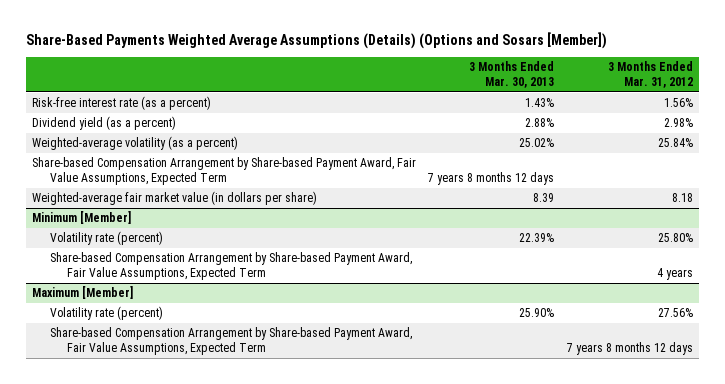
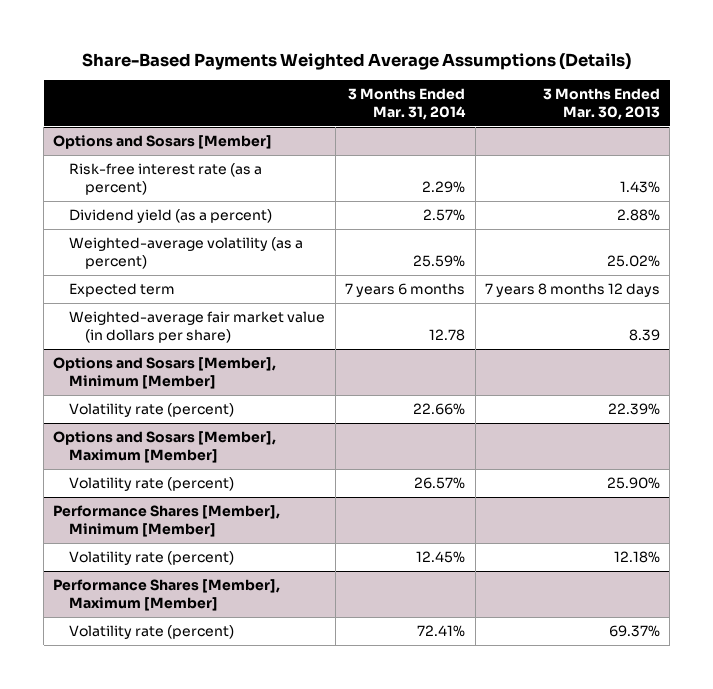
[25,31,607,49] Share-Based Payments Weighted Average Assumptions (Details) (Options and Sosars [Member]) -> [81,52,631,70] Share-Based Payments Weighted Average Assumptions (Details)
[607,61,693,89] 3 Months Ended Mar. 31, 2012 -> none
none -> [348,87,467,121] 3 Months Ended Mar. 31, 2014
none -> [53,135,273,150] Options and Sosars [Member]
[32,157,417,186] Share-based Compensation Arrangement by Share-based Payment Award, Fair Value Assumptions, Expected Term -> [69,283,176,298] Expected term
[32,211,132,225] Minimum [Member] -> none
none -> [53,357,277,390] Options and Sosars [Member], Minimum [Member]
[49,252,412,281] Share-based Compensation Arrangement by Share-based Payment Award, Fair Value Assumptions, Expected Term -> none
[32,286,134,300] Maximum [Member] -> none
none -> [53,431,277,464] Options and Sosars [Member], Maximum [Member]
[49,327,412,356] Share-based Compensation Arrangement by Share-based Payment Award, Fair Value Assumptions, Expected Term -> none
none -> [53,505,281,538] Performance Shares [Member], Minimum [Member]
none -> [69,551,235,566] Volatility rate (percent)
none -> [53,579,281,612] Performance Shares [Member], Maximum [Member]
none -> [69,625,235,640] Volatility rate (percent)

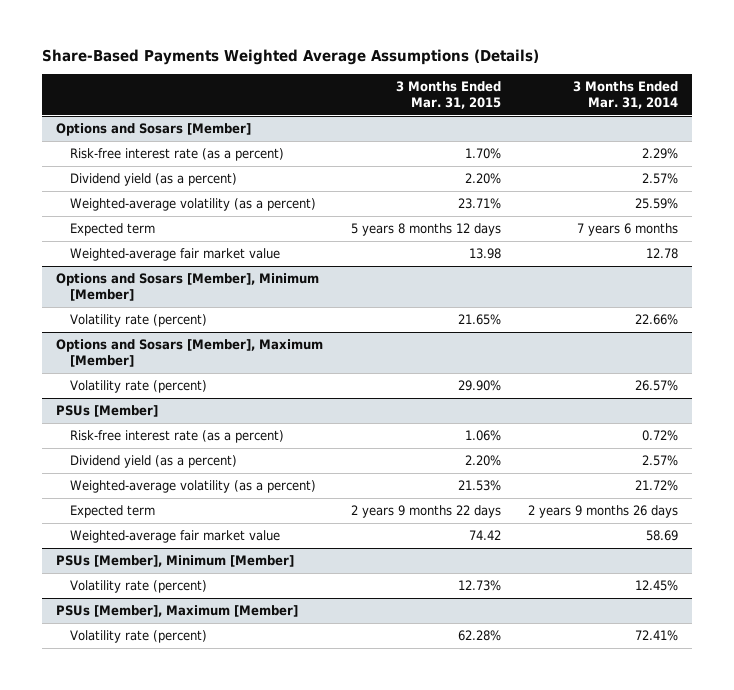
[543,87,661,121] 3 Months Ended Mar. 30, 2013 -> none
none -> [395,81,501,109] 3 Months Ended Mar. 31, 2015
[69,311,326,344] Weighted-average fair market value (in dollars per share) -> [69,248,280,262] Weighted-average fair market value
[53,505,281,538] Performance Shares [Member], Minimum [Member] -> none
none -> [55,405,158,418] PSUs [Member]
none -> [69,430,284,444] Risk-free interest rate (as a percent)
none -> [69,455,237,469] Dividend yield (as a percent)
none -> [69,480,316,494] Weighted-average volatility (as a percent)
none -> [69,505,155,519] Expected term
none -> [69,530,280,544] Weighted-average fair market value
none -> [55,555,294,568] PSUs [Member], Minimum [Member]
[53,579,281,612] Performance Shares [Member], Maximum [Member] -> none
none -> [55,605,298,618] PSUs [Member], Maximum [Member]

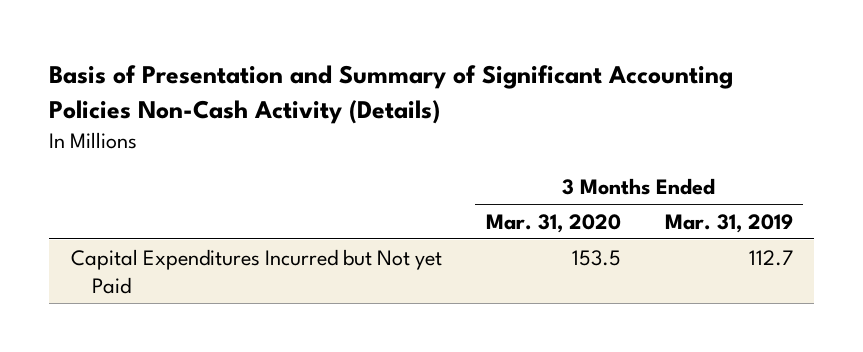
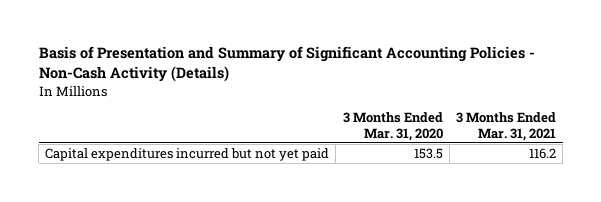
[48,65,733,124] Basis of Presentation and Summary of Significant Accounting Policies Non-Cash Activity (Details) -> [38,46,535,83] Basis of Presentation and Summary of Significant Accounting Policies - Non-Cash Activity (Details)
[664,213,793,233] Mar. 31, 2019 -> none
none -> [455,112,556,141] 3 Months Ended Mar. 31, 2021
[70,248,442,294] Capital Expenditures Incurred but Not yet Paid -> [45,148,330,162] Capital expenditures incurred but not yet paid

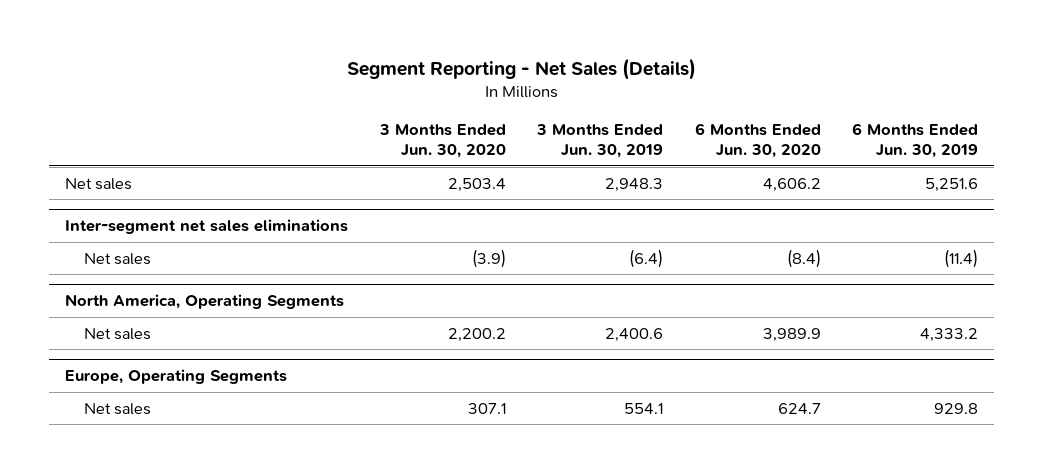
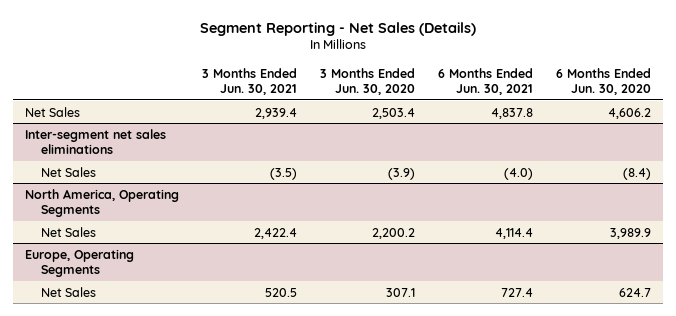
[536,123,664,159] 3 Months Ended Jun. 30, 2019 -> none
[852,122,979,159] 6 Months Ended Jun. 30, 2019 -> none
none -> [201,67,297,96] 3 Months Ended Jun. 30, 2021
none -> [438,67,534,96] 6 Months Ended Jun. 30, 2021
[64,177,132,190] Net sales -> [24,106,80,117] Net Sales
[84,252,152,265] Net sales -> [40,166,96,177] Net Sales
[84,327,152,340] Net sales -> [40,226,96,237] Net Sales
[84,402,152,415] Net sales -> [40,286,96,297] Net Sales

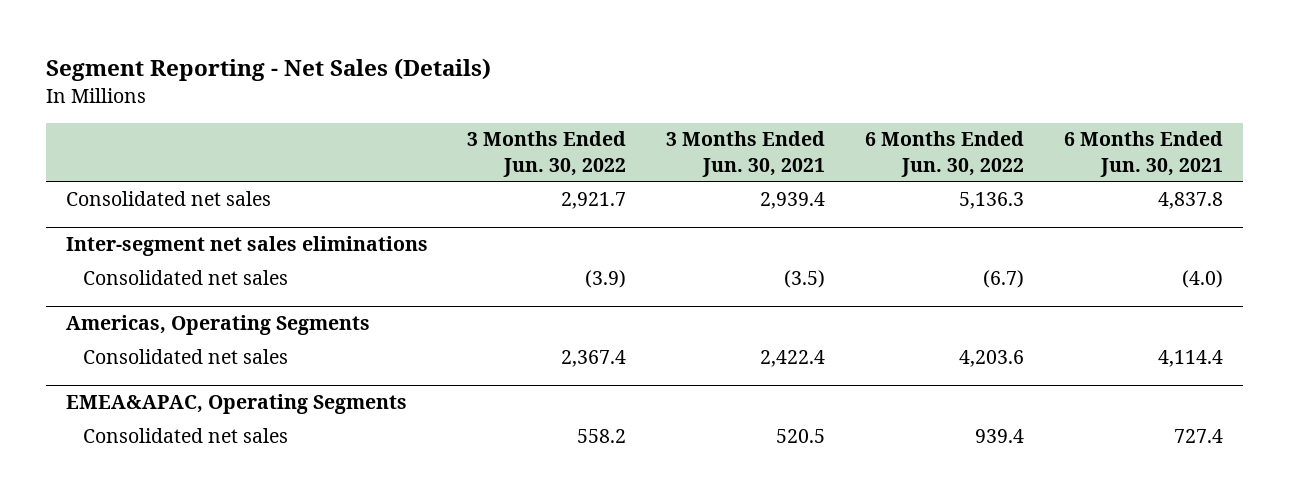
[320,67,416,96] 3 Months Ended Jun. 30, 2020 -> none
[556,67,652,96] 6 Months Ended Jun. 30, 2020 -> none
none -> [467,131,627,177] 3 Months Ended Jun. 30, 2022
none -> [865,131,1025,177] 6 Months Ended Jun. 30, 2022
[24,106,80,117] Net Sales -> [65,190,271,206] Consolidated net sales
[24,248,134,278] Europe, Operating Segments -> none
[40,166,96,177] Net Sales -> [82,269,288,285] Consolidated net sales
[24,188,179,218] North America, Operating Segments -> [65,315,370,336] Americas, Operating Segments
[40,226,96,237] Net Sales -> [82,348,288,364] Consolidated net sales
none -> [65,394,407,415] EMEA&APAC, Operating Segments
[40,286,96,297] Net Sales -> [82,427,288,443] Consolidated net sales

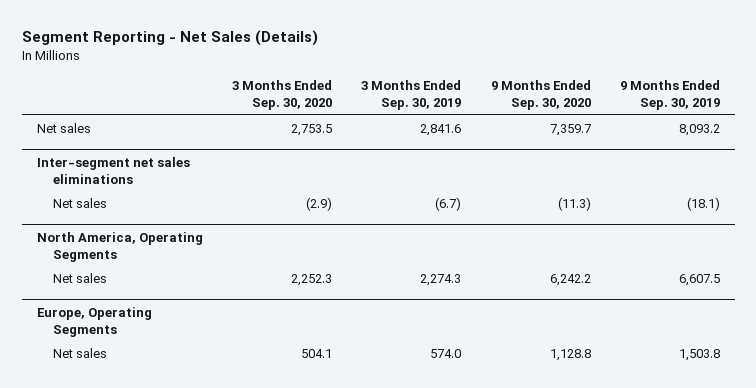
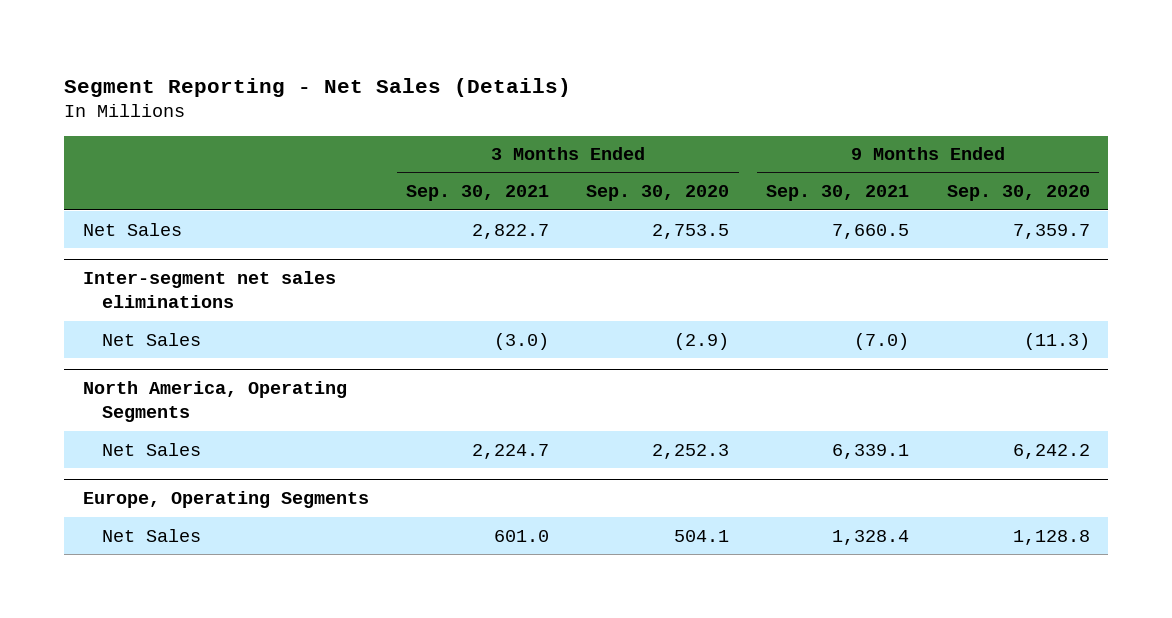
[361,80,462,111] 3 Months Ended Sep. 30, 2019 -> none
[619,80,720,111] 9 Months Ended Sep. 30, 2019 -> none
none -> [405,185,549,202] Sep. 30, 2021
none -> [766,185,910,202] Sep. 30, 2021
[36,123,91,134] Net sales -> [82,222,182,236] Net Sales
[52,198,107,209] Net sales -> [101,332,201,346] Net Sales
[52,273,107,284] Net sales -> [101,442,201,456] Net Sales
[52,348,107,359] Net sales -> [101,528,201,542] Net Sales

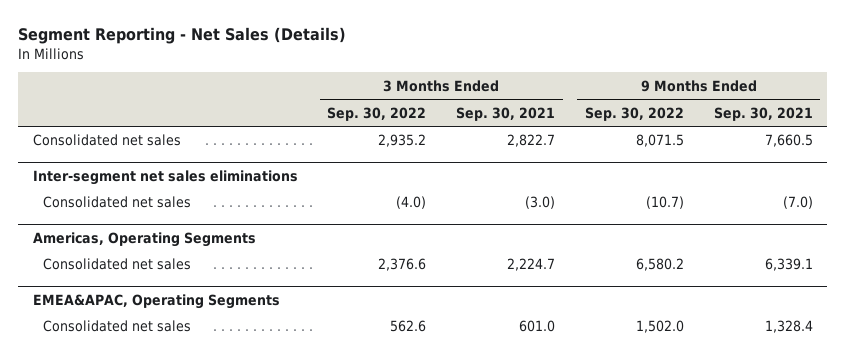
[586,185,730,202] Sep. 30, 2020 -> none
[946,185,1090,202] Sep. 30, 2020 -> none
none -> [327,106,427,121] Sep. 30, 2022
none -> [584,106,684,121] Sep. 30, 2022
[82,222,182,236] Net Sales -> [32,134,181,147] Consolidated net sales
[82,491,369,509] Europe, Operating Segments -> none
[101,332,201,346] Net Sales -> [43,196,192,209] Consolidated net sales
[82,381,347,423] North America, Operating Segments -> [32,231,256,247] Americas, Operating Segments
[101,442,201,456] Net Sales -> [43,258,192,271] Consolidated net sales
none -> [32,293,280,309] EMEA&APAC, Operating Segments
[101,528,201,542] Net Sales -> [43,320,192,333] Consolidated net sales

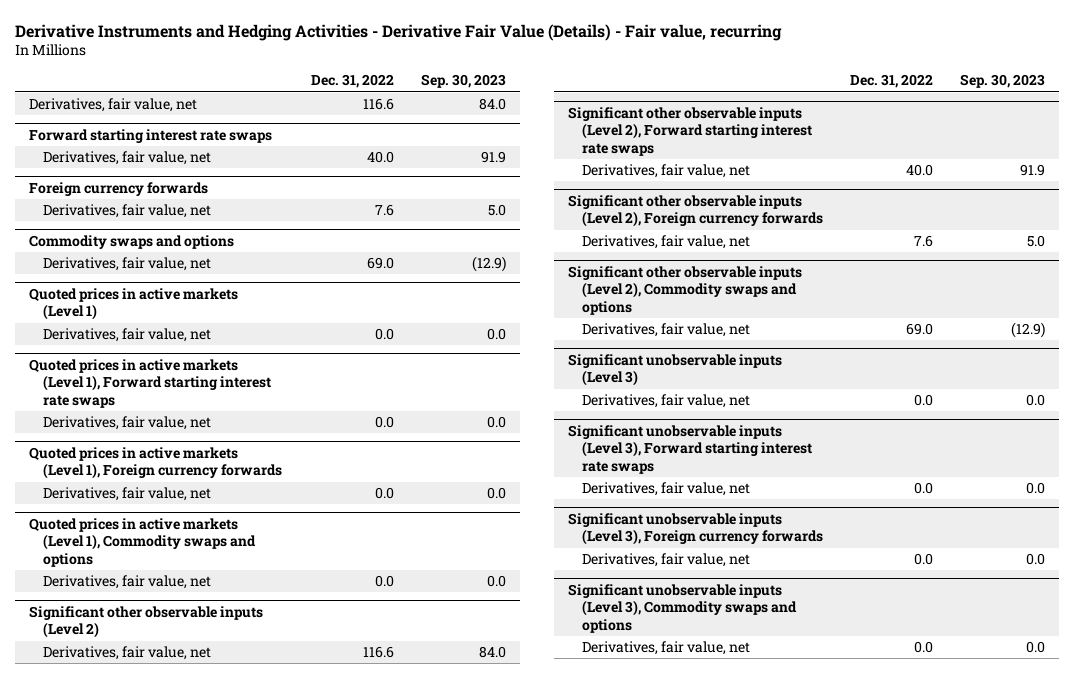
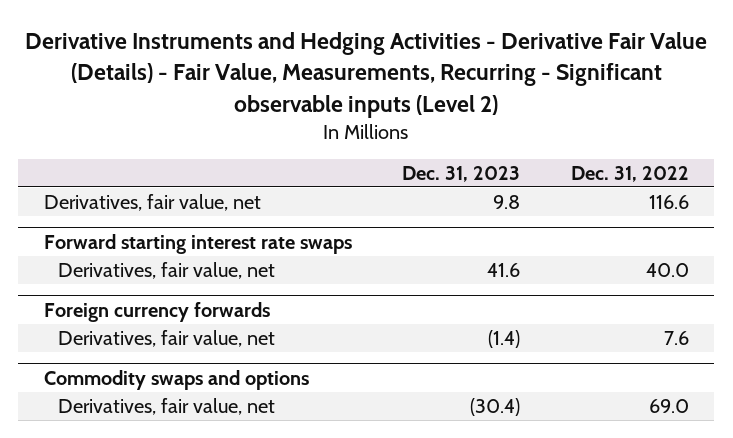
[15,23,783,41] Derivative Instruments and Hedging Activities - Derivative Fair Value (Details) - Fair value, recurring -> [25,32,708,118] Derivative Instruments and Hedging Activities - Derivative Fair Value (Details) - Fair Value, Measurements, Recurring - Significant observable inputs (Level 2)
[420,74,506,89] Sep. 30, 2023 -> none
none -> [402,165,521,182] Dec. 31, 2023
[28,287,238,321] Quoted prices in active markets (Level 1) -> none
[42,328,211,343] Derivatives, fair value, net -> none
[28,358,271,408] Quoted prices in active markets (Level 1), Forward starting interest rate swaps -> none
[42,416,211,431] Derivatives, fair value, net -> none
[28,446,282,480] Quoted prices in active markets (Level 1), Foreign currency forwards -> none
[42,487,211,502] Derivatives, fair value, net -> none
[28,517,256,567] Quoted prices in active markets (Level 1), Commodity swaps and options -> none
[42,575,211,590] Derivatives, fair value, net -> none
[28,605,263,639] Significant other observable inputs (Level 2) -> none
[42,646,211,661] Derivatives, fair value, net -> none
[567,106,812,156] Significant other observable inputs (Level 2), Forward starting interest rate swaps -> none
[581,164,750,179] Derivatives, fair value, net -> none
[567,194,823,228] Significant other observable inputs (Level 2), Foreign currency forwards -> none
[581,235,750,250] Derivatives, fair value, net -> none
[567,265,802,315] Significant other observable inputs (Level 2), Commodity swaps and options -> none
[581,323,750,338] Derivatives, fair value, net -> none
[567,353,782,387] Significant unobservable inputs (Level 3) -> none
[581,394,750,409] Derivatives, fair value, net -> none
[567,424,812,474] Significant unobservable inputs (Level 3), Forward starting interest rate swaps -> none
[581,482,750,497] Derivatives, fair value, net -> none
[567,512,823,546] Significant unobservable inputs (Level 3), Foreign currency forwards -> none
[581,553,750,568] Derivatives, fair value, net -> none
[567,583,797,633] Significant unobservable inputs (Level 3), Commodity swaps and options -> none
[581,641,750,656] Derivatives, fair value, net -> none

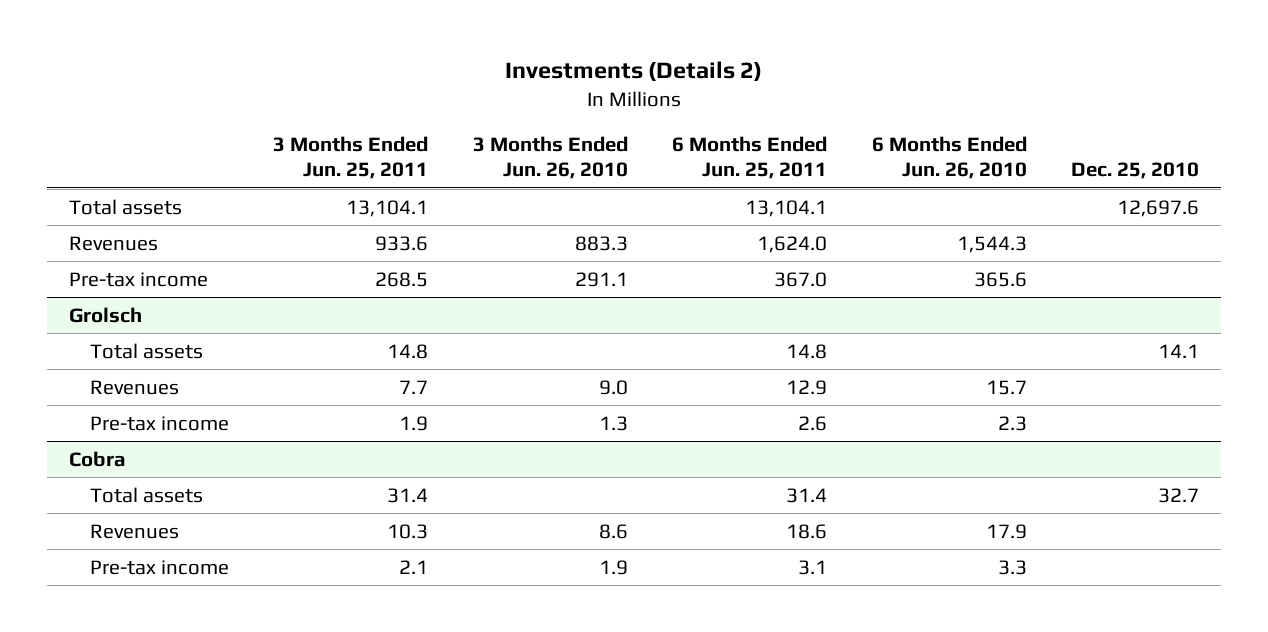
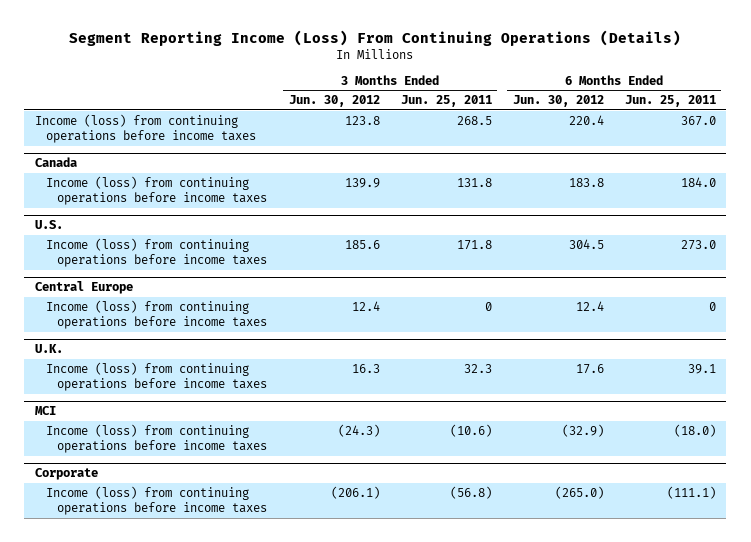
[505,61,763,82] Investments (Details 2) -> [69,30,682,47] Segment Reporting Income (Loss) From Continuing Operations (Details)
[472,135,628,179] 3 Months Ended Jun. 26, 2010 -> none
[871,135,1027,179] 6 Months Ended Jun. 26, 2010 -> none
[1071,161,1200,179] Dec. 25, 2010 -> none
none -> [288,95,380,108] Jun. 30, 2012
none -> [512,95,604,108] Jun. 30, 2012
[68,198,182,215] Total assets -> none
[68,235,158,251] Revenues -> none
[68,306,142,323] Grolsch -> none
[89,342,203,359] Total assets -> none
[89,379,179,395] Revenues -> none
[68,450,126,467] Cobra -> none
[89,486,203,503] Total assets -> none
[89,523,179,539] Revenues -> none
[68,271,208,287] Pre-tax income -> [35,113,257,144] Income (loss) from continuing operations before income taxes
none -> [35,157,78,168] Canada
[89,415,229,431] Pre-tax income -> [46,175,268,206] Income (loss) from continuing operations before income taxes
[399,415,429,431] 1.9 -> [456,177,492,187] 131.8
[798,415,828,431] 2.6 -> [680,176,716,187] 184.0
none -> [35,220,64,230] U.S.
[89,559,229,575] Pre-tax income -> [46,237,268,268] Income (loss) from continuing operations before income taxes
[399,559,429,574] 2.1 -> [456,239,492,250] 171.8
[798,559,828,575] 3.1 -> [680,239,716,250] 273.0
none -> [35,281,134,295] Central Europe
none -> [46,299,268,330] Income (loss) from continuing operations before income taxes
none -> [35,344,64,354] U.K.
none -> [46,361,268,392] Income (loss) from continuing operations before income taxes
none -> [35,406,57,416] MCI
none -> [46,423,268,454] Income (loss) from continuing operations before income taxes
none -> [35,468,99,481] Corporate
none -> [46,485,268,516] Income (loss) from continuing operations before income taxes

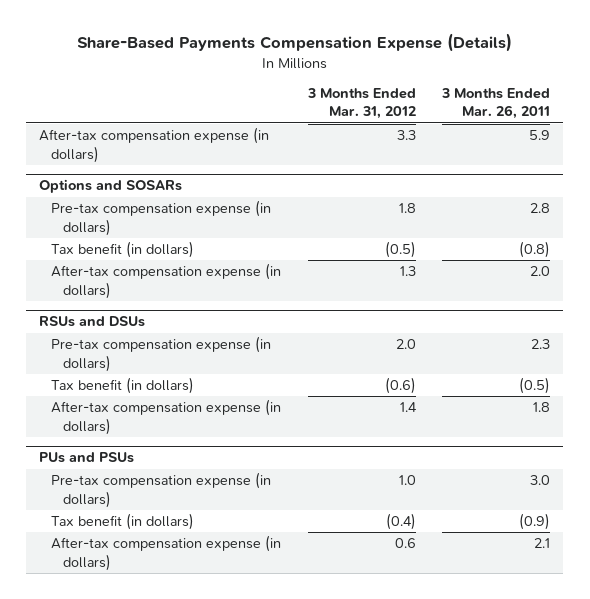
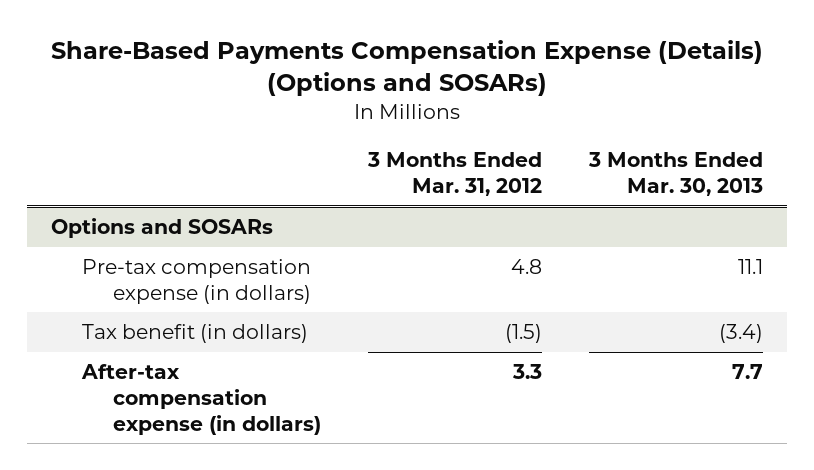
[76,33,512,53] Share-Based Payments Compensation Expense (Details) -> [50,40,763,97] Share-Based Payments Compensation Expense (Details) (Options and SOSARs)
[441,87,551,120] 3 Months Ended Mar. 26, 2011 -> none
none -> [588,152,764,197] 3 Months Ended Mar. 30, 2013
[39,127,270,163] After-tax compensation expense (in dollars) -> none
[39,316,146,328] RSUs and DSUs -> none
[51,336,272,372] Pre-tax compensation expense (in dollars) -> none
[51,377,195,395] Tax benefit (in dollars) -> none
[51,399,282,435] After-tax compensation expense (in dollars) -> none
[39,452,135,464] PUs and PSUs -> none
[51,472,272,508] Pre-tax compensation expense (in dollars) -> none
[51,513,195,531] Tax benefit (in dollars) -> none
[51,535,282,571] After-tax compensation expense (in dollars) -> none
[398,203,416,214] 1.8 -> [510,259,542,275] 4.8
[384,241,416,259] (0.5) -> [504,324,542,344] (1.5)
[399,266,416,277] 1.3 -> [511,364,542,380] 3.3

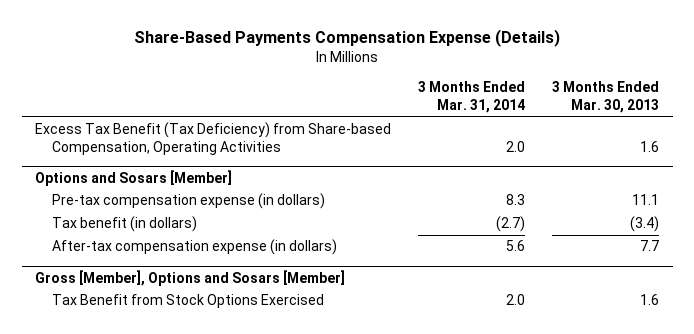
[50,40,763,97] Share-Based Payments Compensation Expense (Details) (Options and SOSARs) -> [134,29,561,48] Share-Based Payments Compensation Expense (Details)
[366,152,542,197] 3 Months Ended Mar. 31, 2012 -> none
none -> [418,81,526,114] 3 Months Ended Mar. 31, 2014
none -> [35,122,392,156] Excess Tax Benefit (Tax Deficiency) from Share-based Compensation, Operating Activities
[50,218,273,239] Options and SOSARs -> [35,170,233,187] Options and Sosars [Member]
none -> [35,270,346,287] Gross [Member], Options and Sosars [Member]
none -> [51,294,324,309] Tax Benefit from Stock Options Exercised

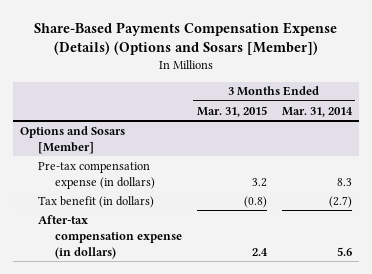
[134,29,561,48] Share-Based Payments Compensation Expense (Details) -> [33,21,337,56] Share-Based Payments Compensation Expense (Details) (Options and Sosars [Member])
[552,81,660,114] 3 Months Ended Mar. 30, 2013 -> none
none -> [196,105,267,117] Mar. 31, 2015
[35,122,392,156] Excess Tax Benefit (Tax Deficiency) from Share-based Compensation, Operating Activities -> none
[35,270,346,287] Gross [Member], Options and Sosars [Member] -> none
[51,294,324,309] Tax Benefit from Stock Options Exercised -> none

